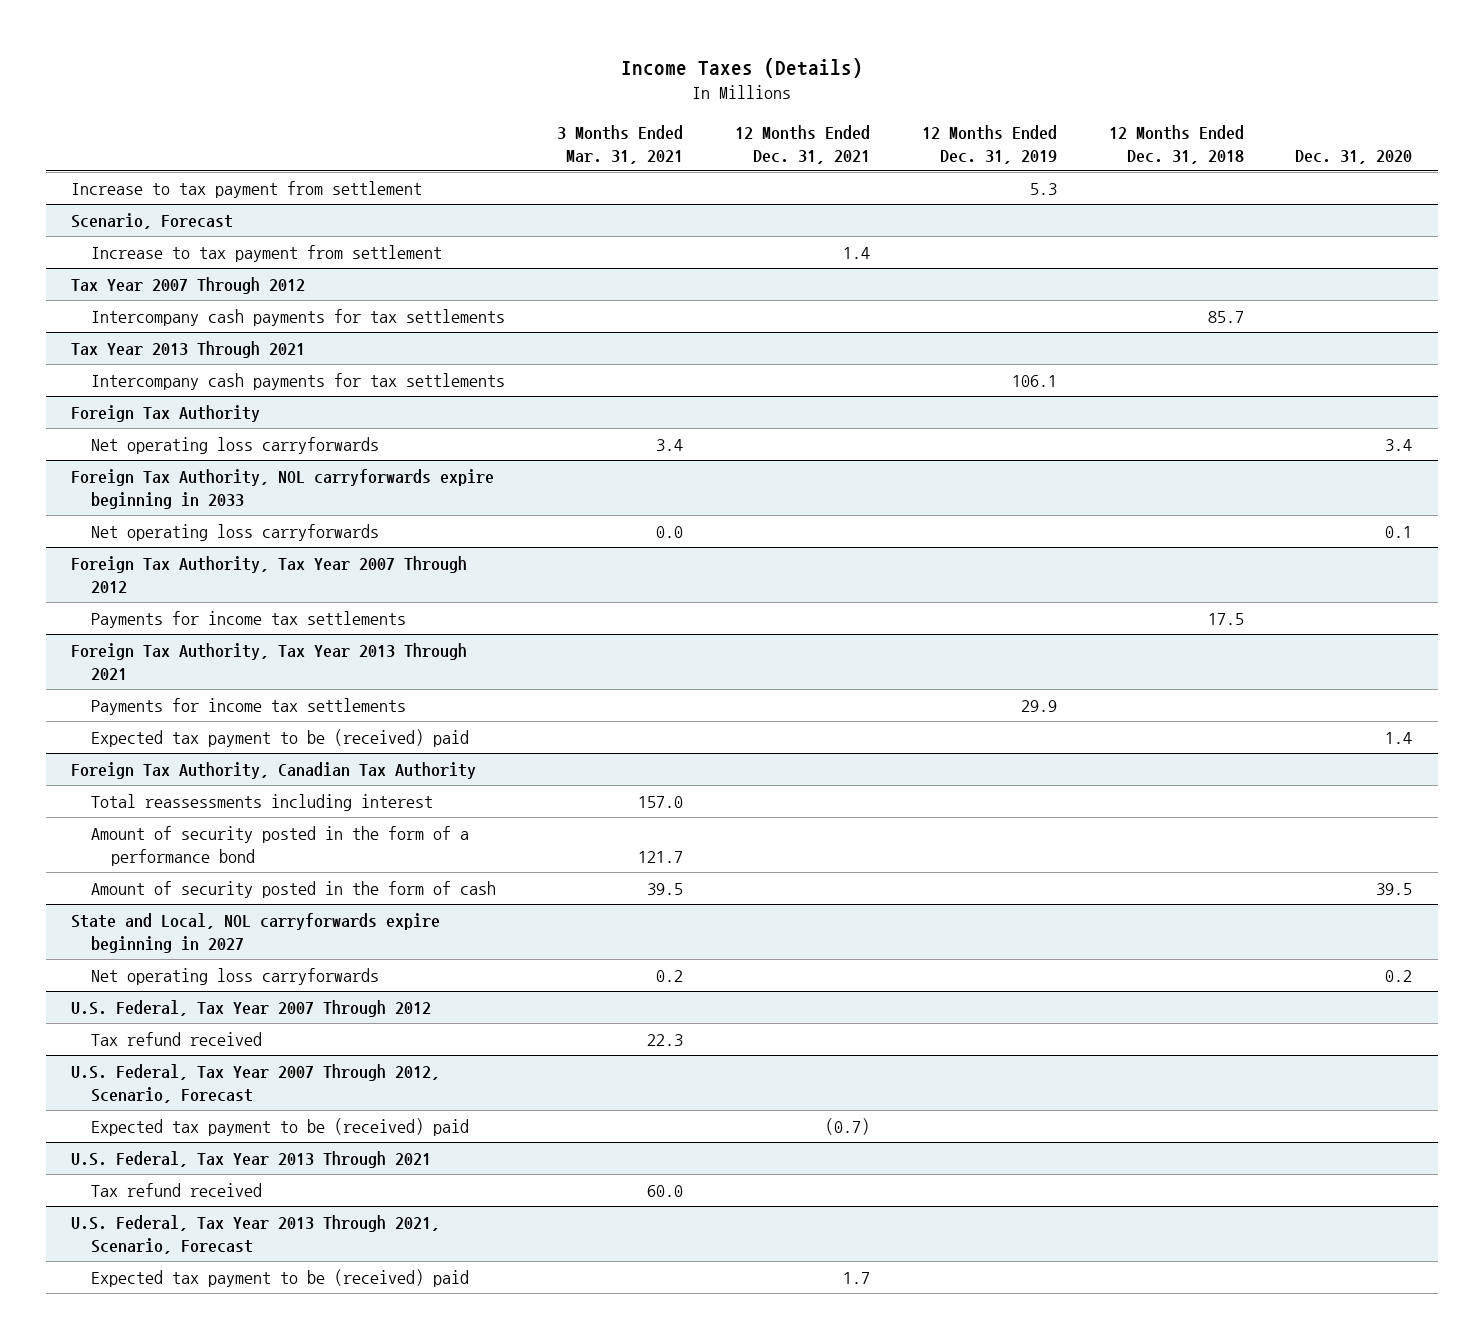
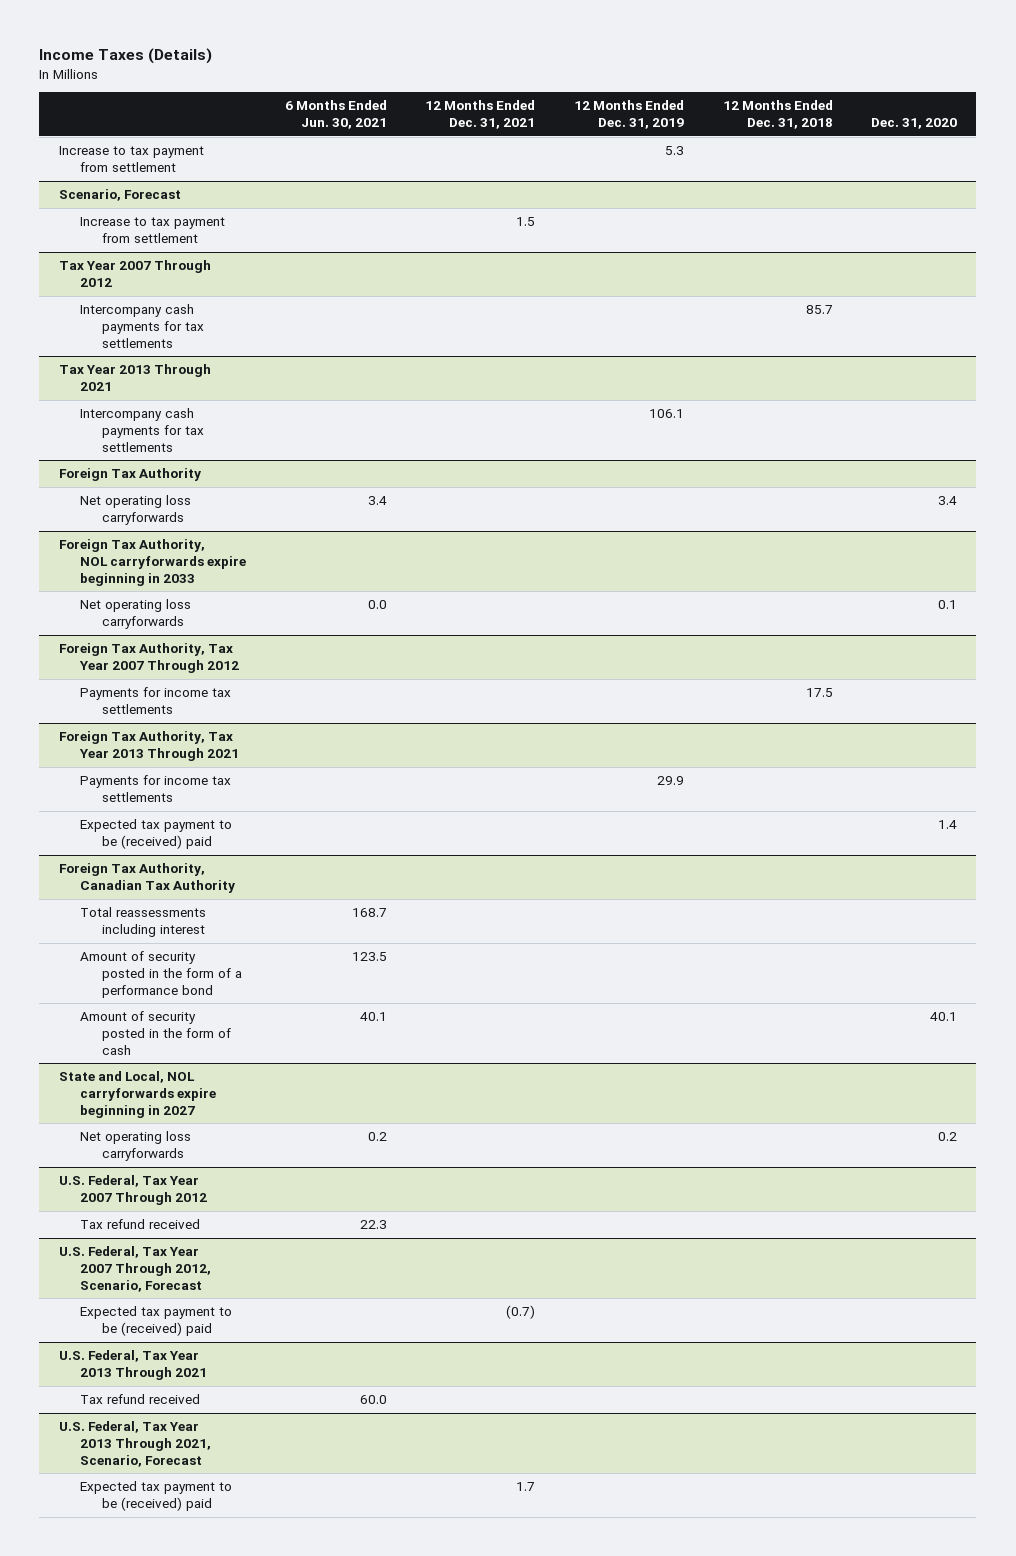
[557,124,684,164] 3 Months Ended Mar. 31, 2021 -> none
none -> [284,100,387,130] 6 Months Ended Jun. 30, 2021
[842,246,870,259] 1.4 -> [516,217,536,227] 1.5
[1376,882,1413,895] 39.5 -> [930,1012,958,1022] 40.1

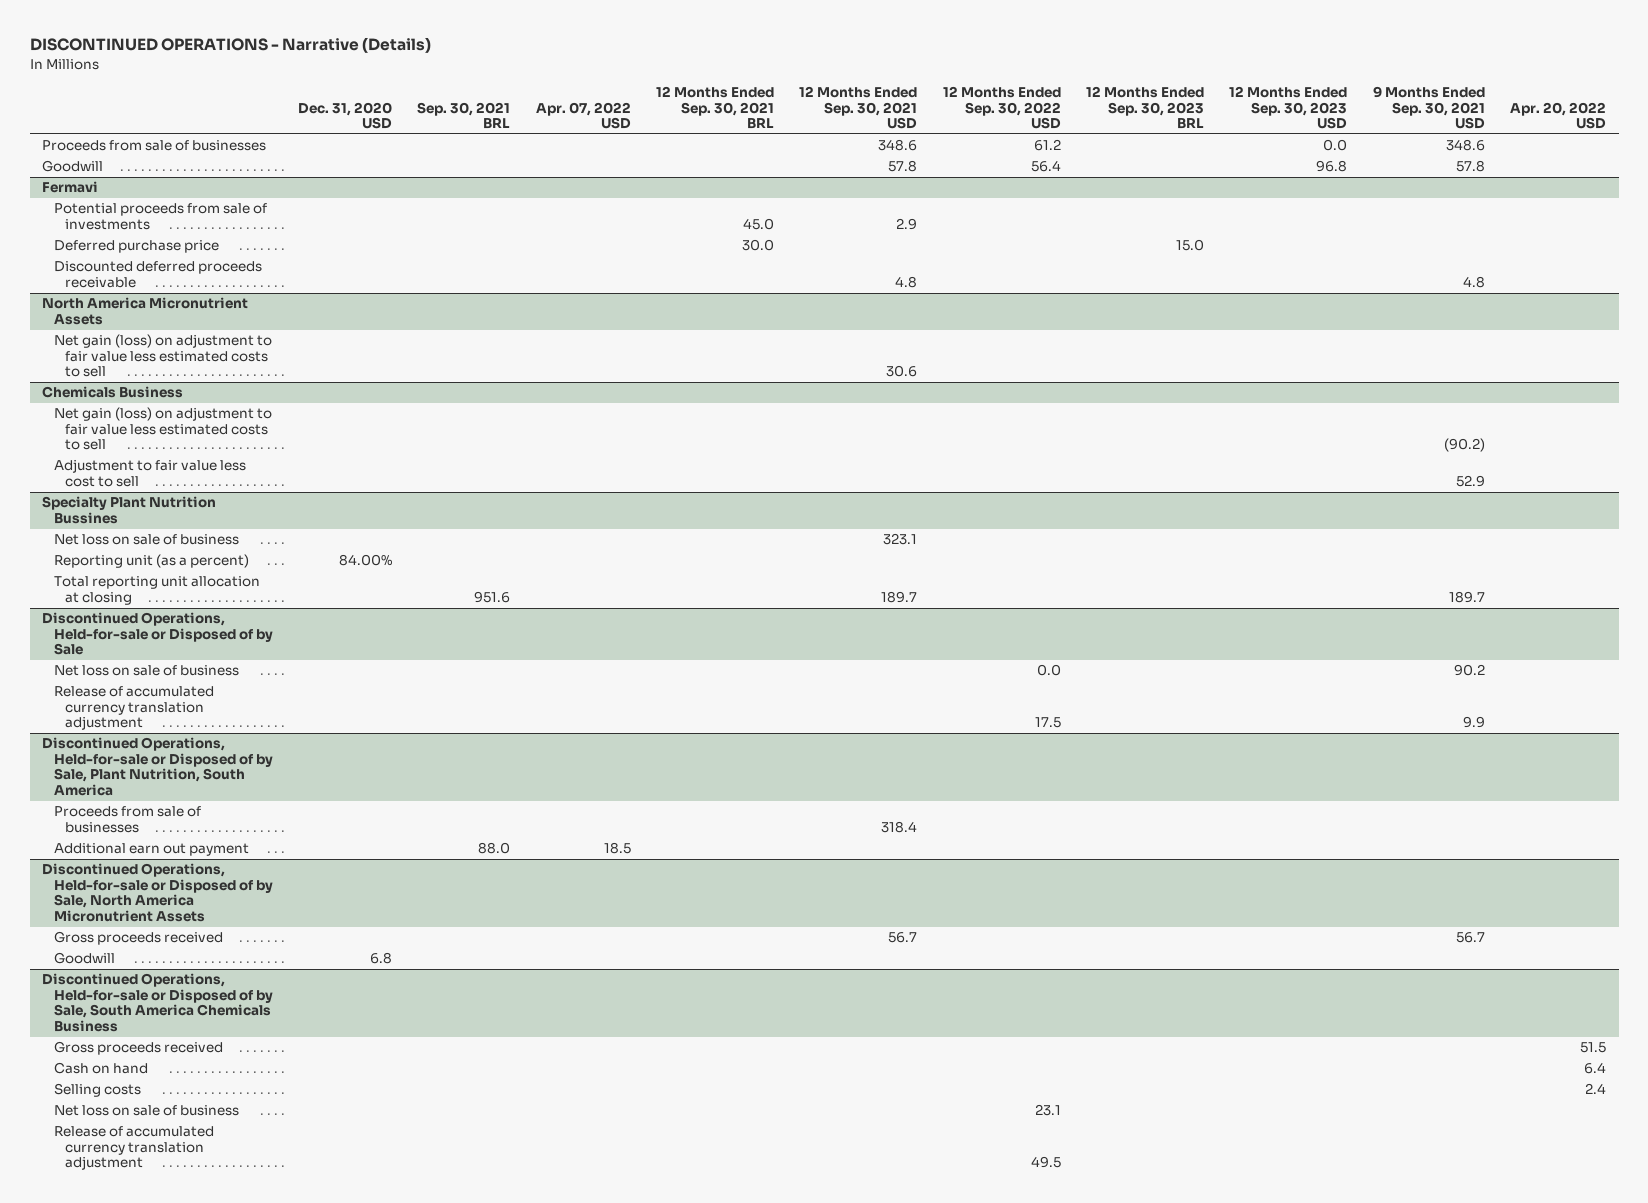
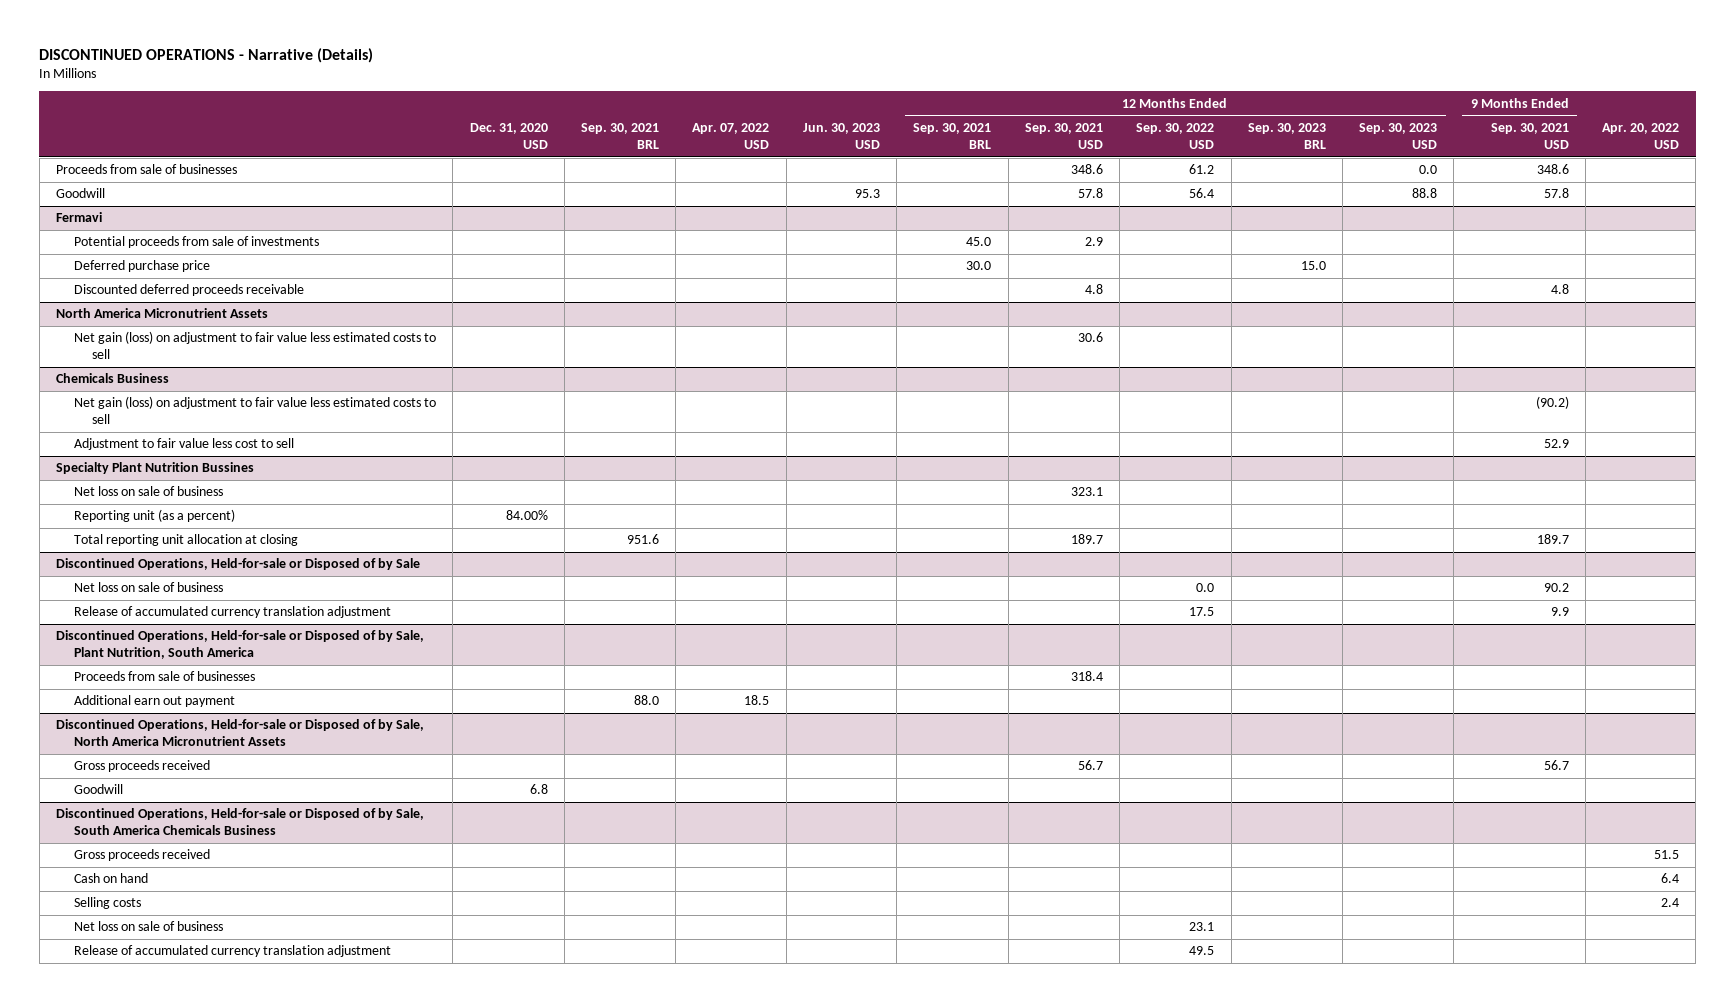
none -> [802,122,880,149] Jun. 30, 2023 USD
[1316,160,1348,173] 96.8 -> [1412,188,1438,199] 88.8

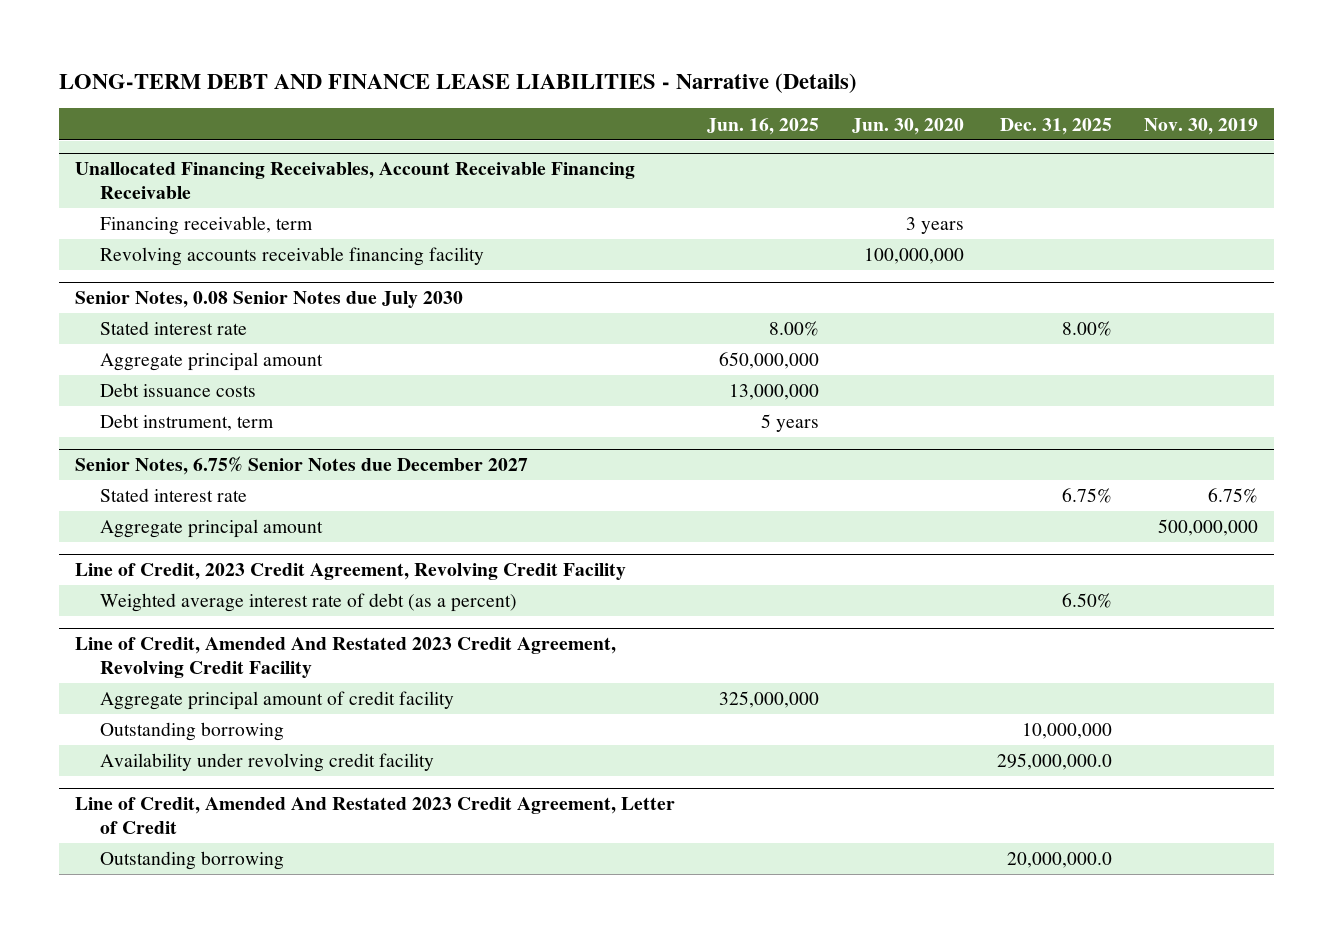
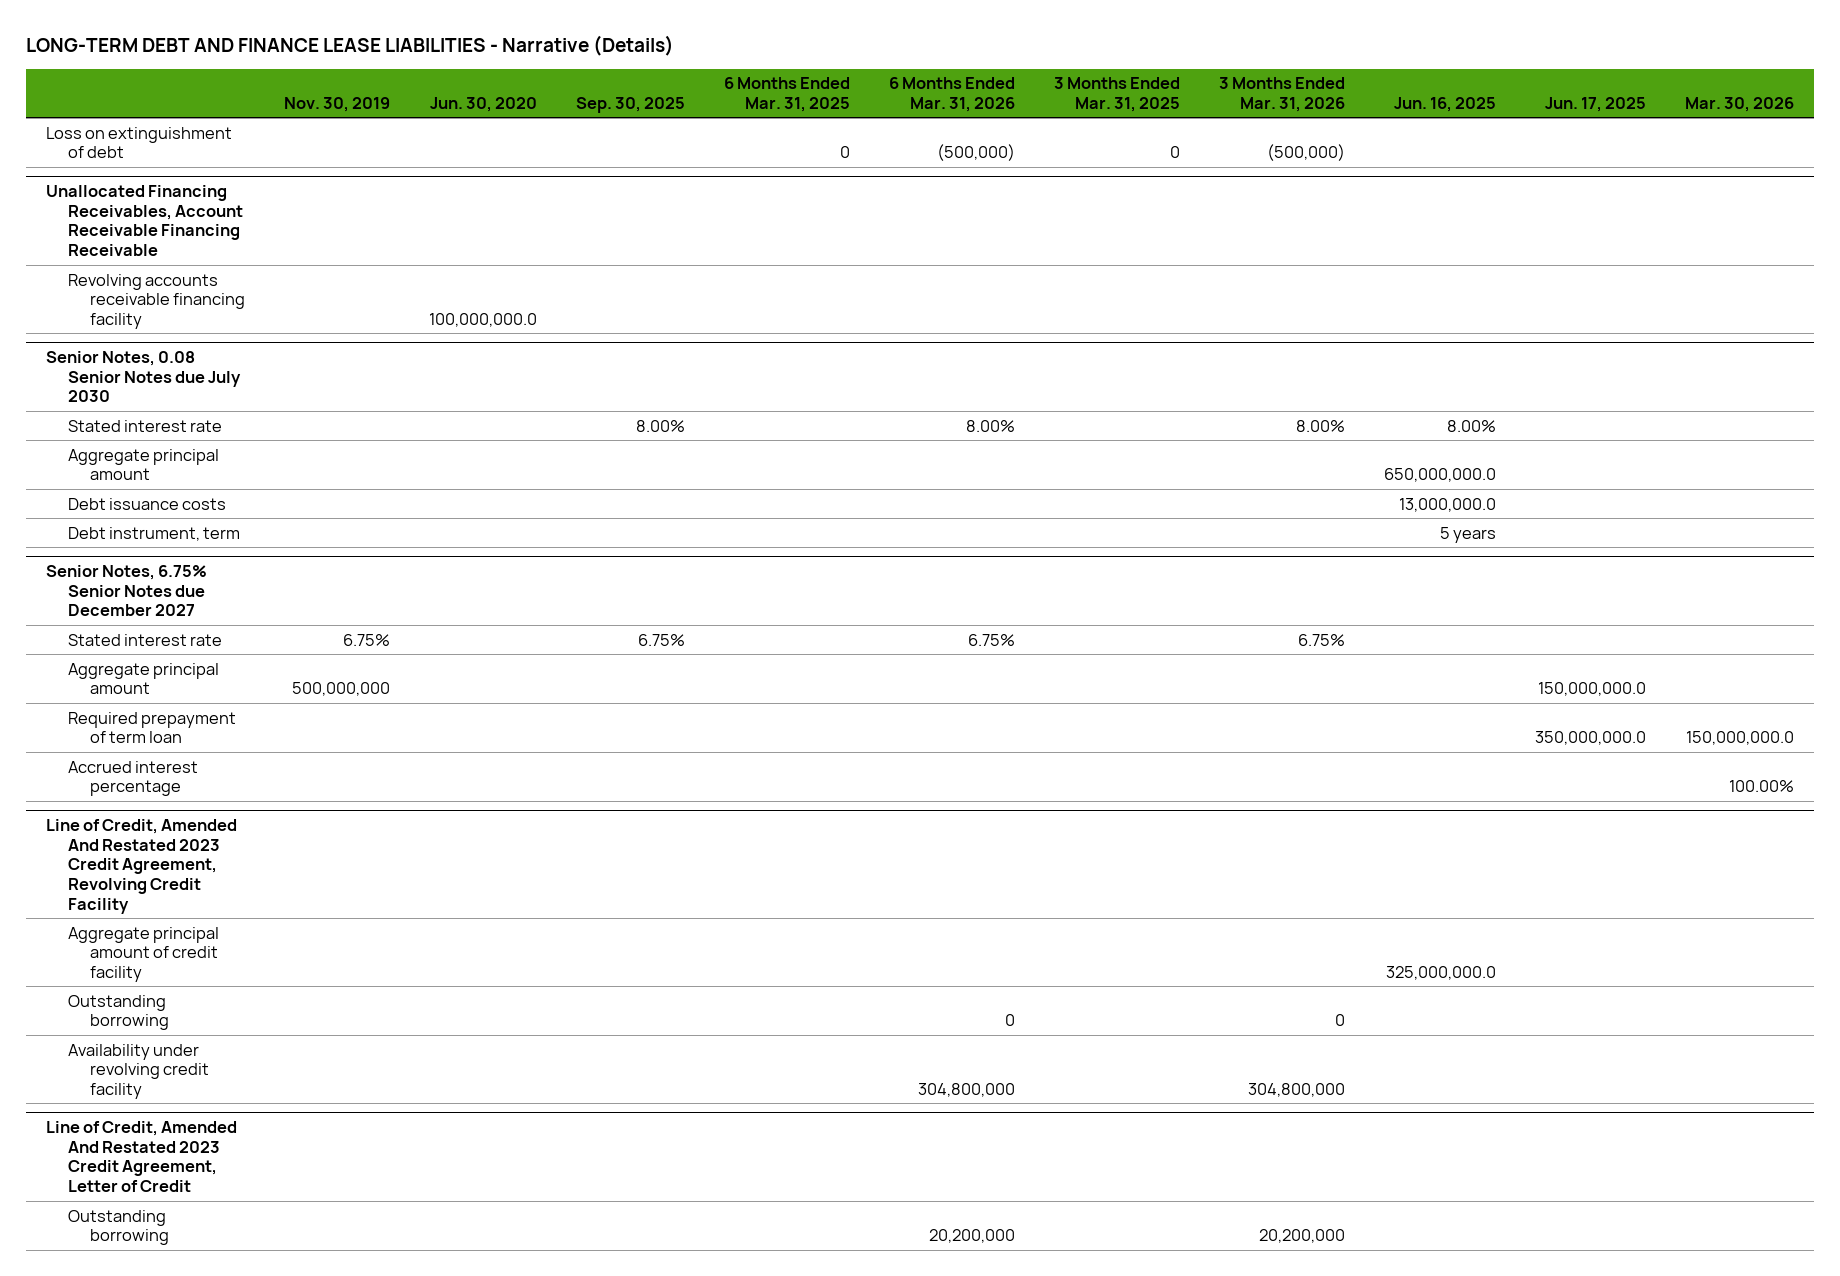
[999,117,1112,135] Dec. 31, 2025 -> none
none -> [576,96,686,113] Sep. 30, 2025
none -> [724,77,851,112] 6 Months Ended Mar. 31, 2025
none -> [889,77,1016,112] 6 Months Ended Mar. 31, 2026
none -> [1054,77,1181,112] 3 Months Ended Mar. 31, 2025
none -> [1219,77,1346,112] 3 Months Ended Mar. 31, 2026
none -> [1545,96,1647,112] Jun. 17, 2025
none -> [1685,96,1795,112] Mar. 30, 2026
none -> [45,126,232,159] Loss on extinguishment of debt
[99,216,313,236] Financing receivable, term -> none
[864,248,965,265] 100,000,000 -> [429,312,538,327] 100,000,000.0
[719,352,820,370] 650,000,000 -> [1384,468,1497,483] 650,000,000.0
[729,384,820,401] 13,000,000 -> [1399,497,1497,512] 13,000,000.0
[74,563,626,581] Line of Credit, 2023 Credit Agreement, Revolving Credit Facility -> none
[99,593,517,613] Weighted average interest rate of debt (as a percent) -> none
none -> [68,711,237,744] Required prepayment of term loan
none -> [68,760,199,797] Accrued interest percentage
[719,691,820,709] 325,000,000 -> [1386,965,1497,980] 325,000,000.0

